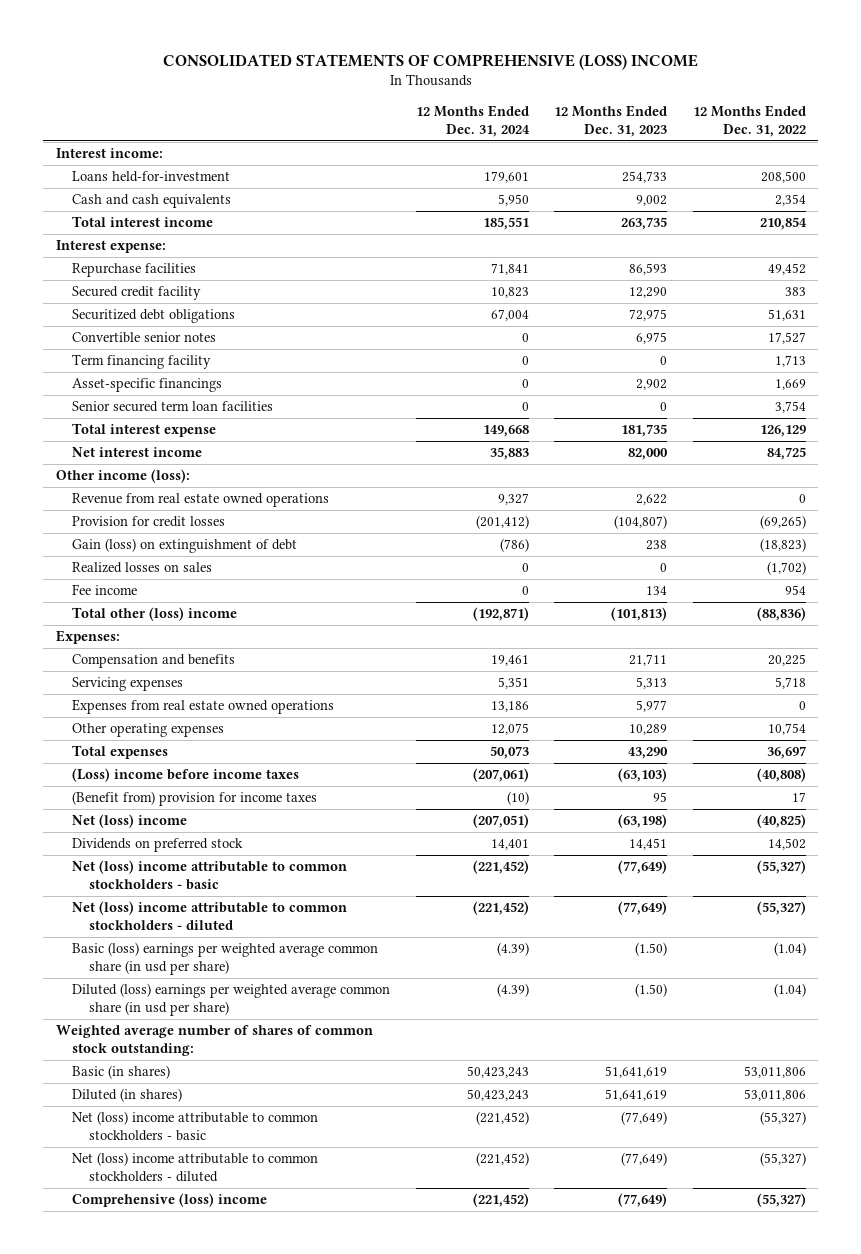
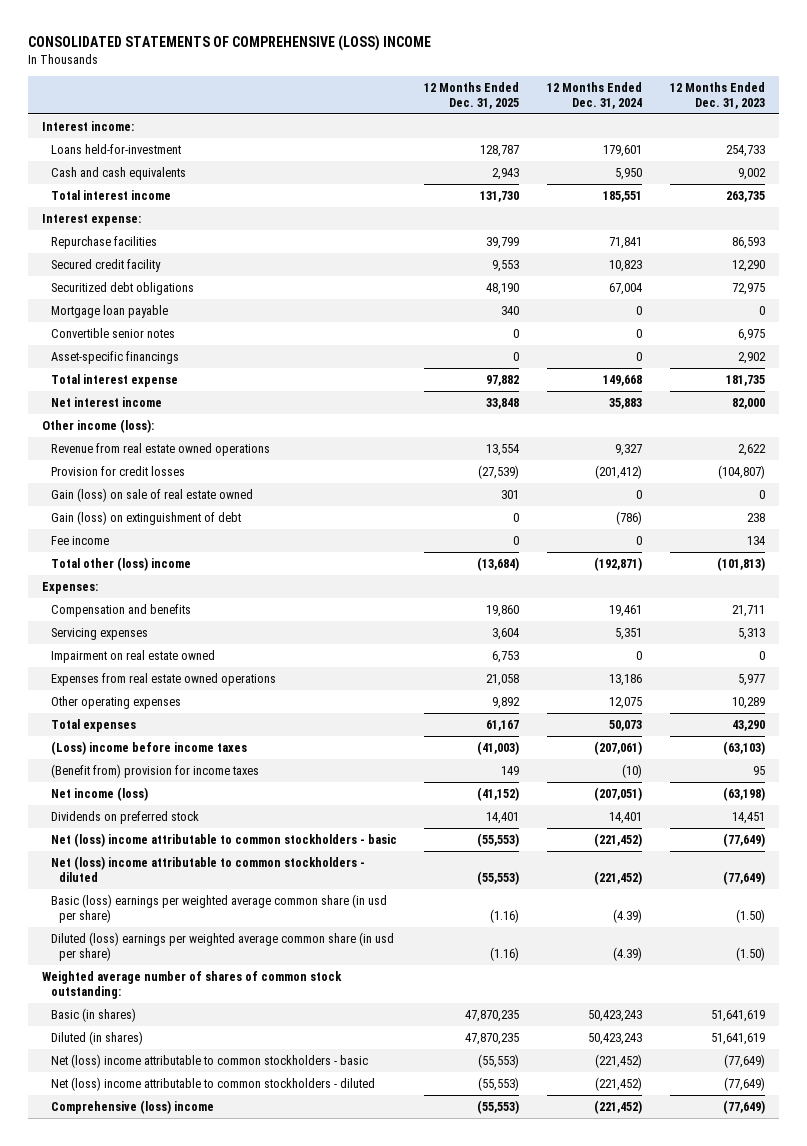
[692,104,806,137] 12 Months Ended Dec. 31, 2022 -> none
none -> [424,82,520,109] 12 Months Ended Dec. 31, 2025
none -> [50,304,168,318] Mortgage loan payable
[72,354,212,370] Term financing facility -> none
[72,401,274,413] Senior secured term loan facilities -> none
none -> [50,487,253,502] Gain (loss) on sale of real estate owned
[72,562,213,574] Realized losses on sales -> none
none -> [50,649,215,663] Impairment on real estate owned
[72,814,188,829] Net (loss) income -> [50,786,148,801] Net income (loss)

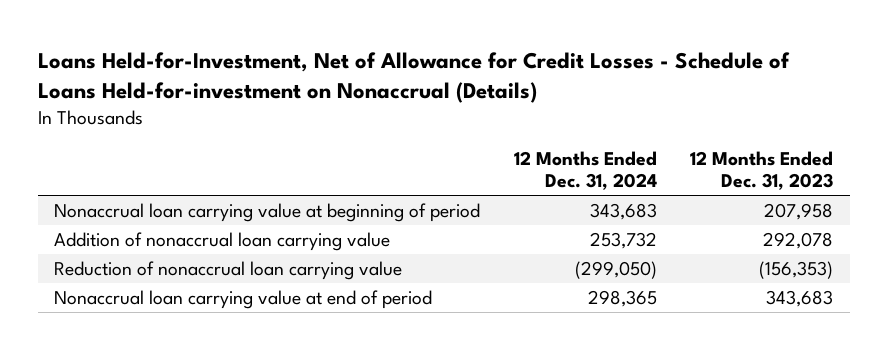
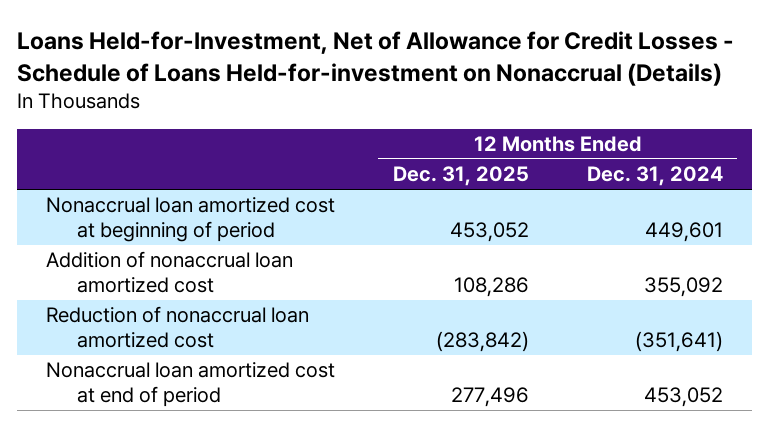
[690,150,834,191] 12 Months Ended Dec. 31, 2023 -> none
none -> [392,166,529,187] Dec. 31, 2025
[54,202,481,222] Nonaccrual loan carrying value at beginning of period -> [46,197,336,242] Nonaccrual loan amortized cost at beginning of period
[589,202,657,220] 343,683 -> [644,221,723,242] 449,601
[54,231,391,251] Addition of nonaccrual loan carrying value -> [46,251,294,293] Addition of nonaccrual loan amortized cost
[589,231,657,249] 253,732 -> [643,276,723,297] 355,092
[54,260,403,280] Reduction of nonaccrual loan carrying value -> [46,306,310,348] Reduction of nonaccrual loan amortized cost
[574,260,657,279] (299,050) -> [634,330,723,352] (351,641)
[54,289,433,309] Nonaccrual loan carrying value at end of period -> [46,362,336,407] Nonaccrual loan amortized cost at end of period
[587,289,657,307] 298,365 -> [643,386,723,407] 453,052

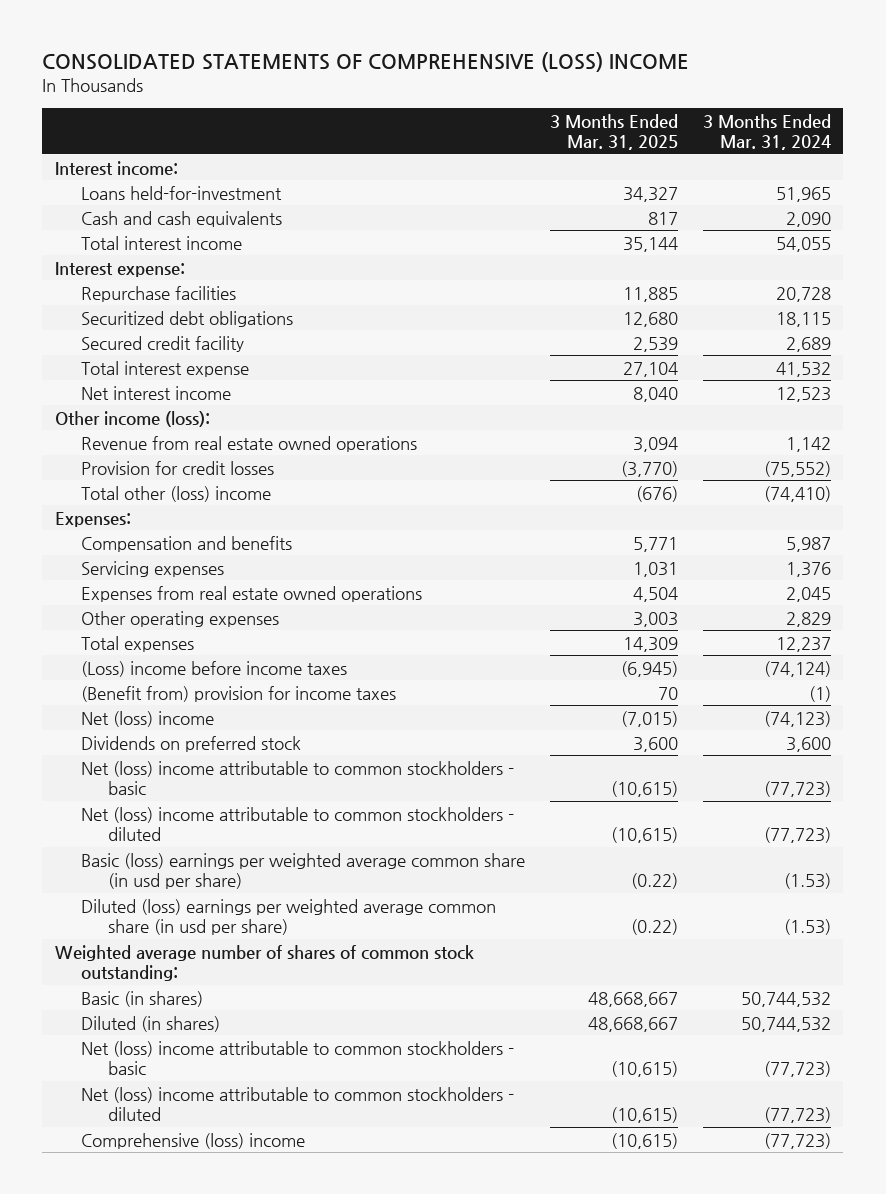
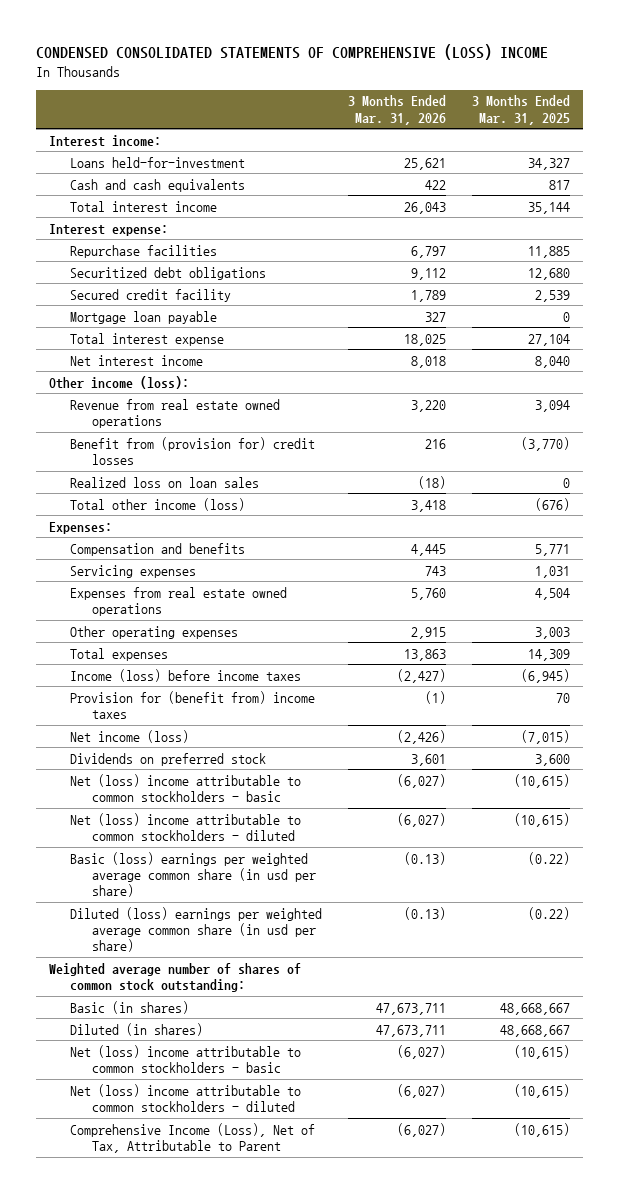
[42,52,690,73] CONSOLIDATED STATEMENTS OF COMPREHENSIVE (LOSS) INCOME -> [35,44,548,61] CONDENSED CONSOLIDATED STATEMENTS OF COMPREHENSIVE (LOSS) INCOME
[702,113,831,151] 3 Months Ended Mar. 31, 2024 -> none
none -> [348,95,447,125] 3 Months Ended Mar. 31, 2026
none -> [70,310,218,324] Mortgage loan payable
[81,460,275,475] Provision for credit losses -> [70,436,316,465] Benefit from (provision for) credit losses
none -> [70,476,260,488] Realized loss on loan sales
[81,485,272,502] Total other (loss) income -> [70,497,246,511] Total other income (loss)
[81,660,348,677] (Loss) income before income taxes -> [70,668,302,682] Income (loss) before income taxes
[81,685,397,702] (Benefit from) provision for income taxes -> [70,690,316,719] Provision for (benefit from) income taxes
[81,710,215,727] Net (loss) income -> [70,729,190,743] Net income (loss)
[81,1132,306,1149] Comprehensive (loss) income -> [70,1122,316,1153] Comprehensive Income (Loss), Net of Tax, Attributable to Parent

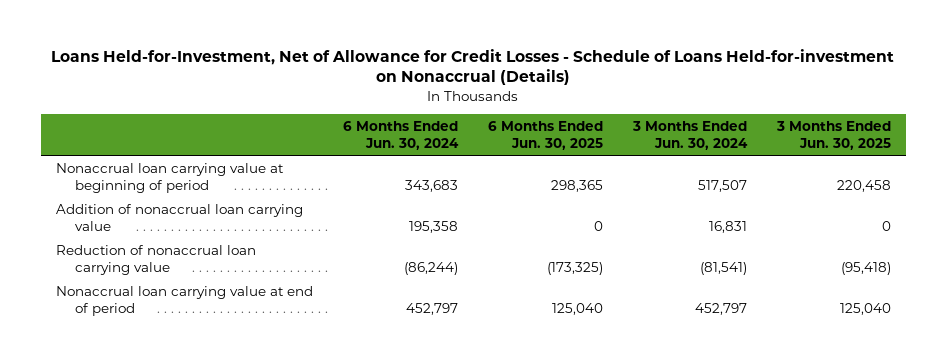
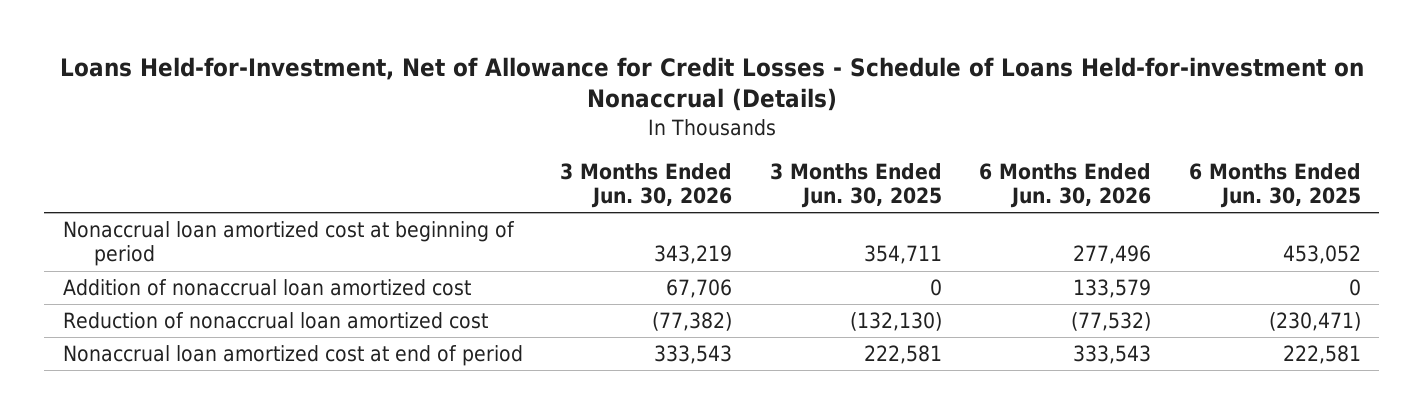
[342,121,459,150] 6 Months Ended Jun. 30, 2024 -> none
[631,121,748,150] 3 Months Ended Jun. 30, 2024 -> none
none -> [560,162,733,209] 3 Months Ended Jun. 30, 2026
none -> [979,162,1152,209] 6 Months Ended Jun. 30, 2026
[55,163,284,193] Nonaccrual loan carrying value at beginning of period -> [62,221,515,267] Nonaccrual loan amortized cost at beginning of period
[550,179,603,192] 298,365 -> [1282,245,1361,265] 453,052
[836,179,891,192] 220,458 -> [863,245,942,265] 354,711
[55,204,303,231] Addition of nonaccrual loan carrying value -> [62,279,471,297] Addition of nonaccrual loan amortized cost
[55,245,256,275] Reduction of nonaccrual loan carrying value -> [62,312,488,330] Reduction of nonaccrual loan amortized cost
[546,261,603,275] (173,325) -> [1268,312,1361,332] (230,471)
[840,261,891,275] (95,418) -> [849,312,942,332] (132,130)
[55,286,313,316] Nonaccrual loan carrying value at end of period -> [62,345,523,367] Nonaccrual loan amortized cost at end of period
[551,302,603,315] 125,040 -> [1282,345,1361,365] 222,581
[839,302,891,315] 125,040 -> [863,345,942,365] 222,581

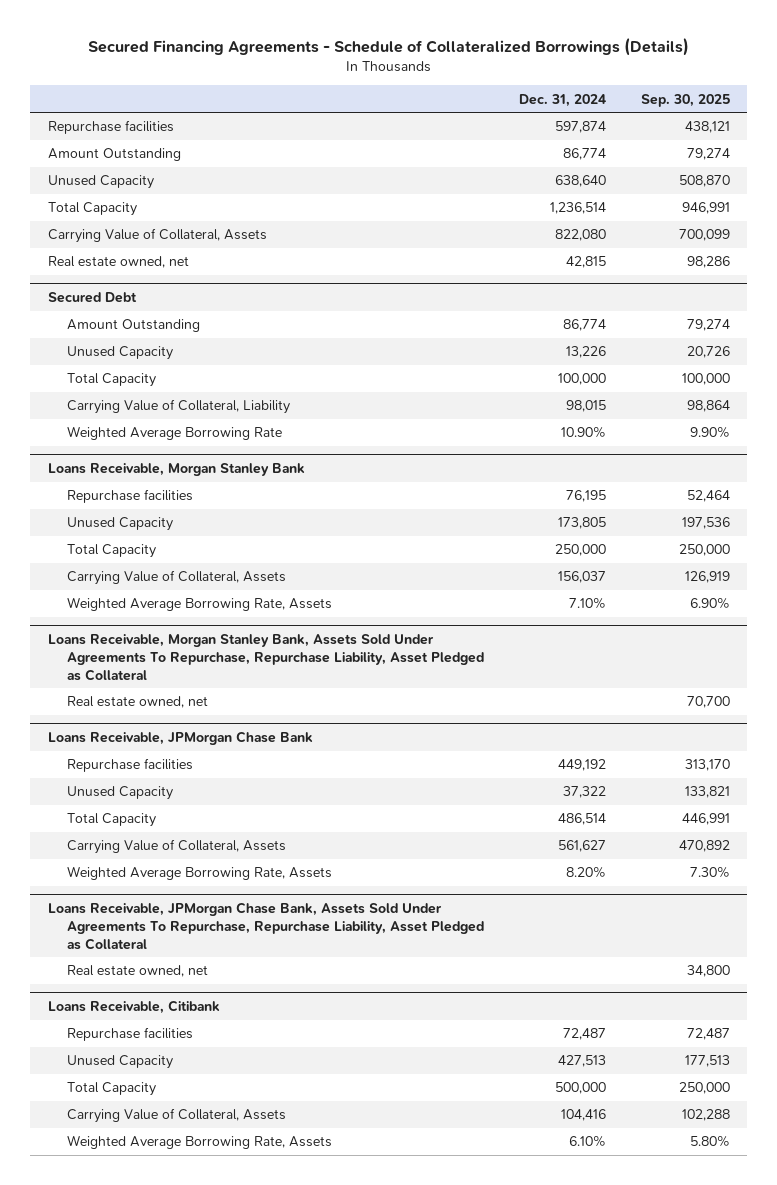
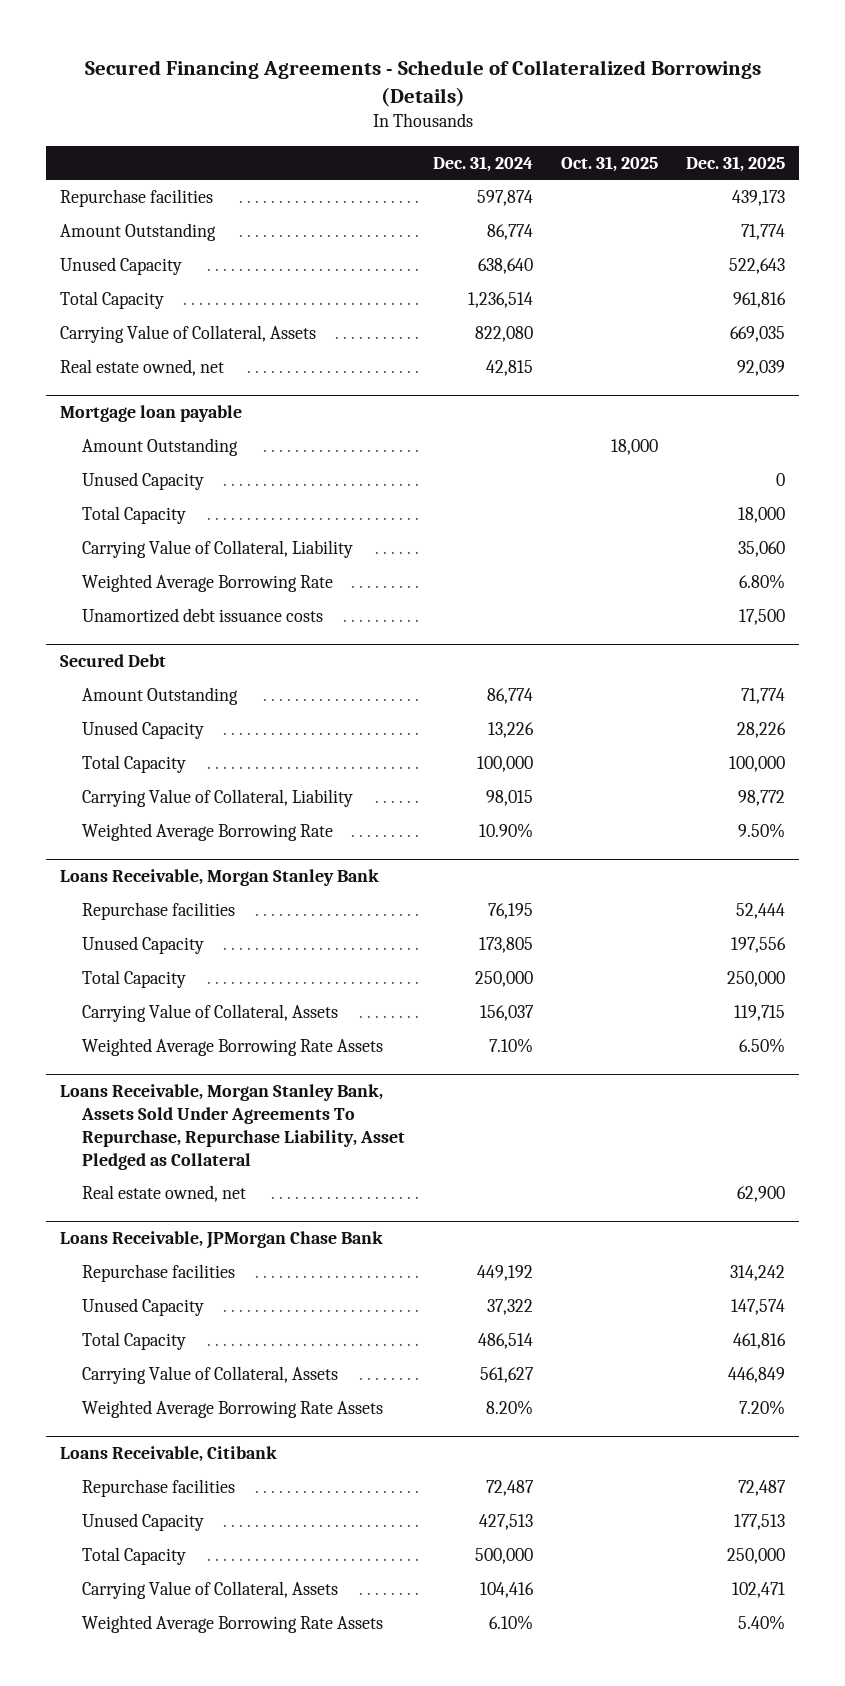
[640,93,730,107] Sep. 30, 2025 -> none
none -> [560,155,658,172] Oct. 31, 2025
none -> [686,155,786,172] Dec. 31, 2025
none -> [60,405,243,423] Mortgage loan payable
none -> [81,438,238,457] Amount Outstanding
none -> [81,472,204,491] Unused Capacity
none -> [81,506,186,525] Total Capacity
none -> [81,540,353,559] Carrying Value of Collateral, Liability
none -> [81,574,333,593] Weighted Average Borrowing Rate
none -> [81,608,323,624] Unamortized debt issuance costs
[67,597,333,612] Weighted Average Borrowing Rate, Assets -> [81,1038,383,1057] Weighted Average Borrowing Rate Assets
[47,902,485,950] Loans Receivable, JPMorgan Chase Bank, Assets Sold Under Agreements To Repurchase, Repurchase Liability, Asset Pledged as Collateral -> none
[67,965,209,978] Real estate owned, net -> none
[67,866,333,881] Weighted Average Borrowing Rate, Assets -> [81,1400,383,1419] Weighted Average Borrowing Rate Assets
[67,1135,333,1150] Weighted Average Borrowing Rate, Assets -> [81,1615,383,1634] Weighted Average Borrowing Rate Assets

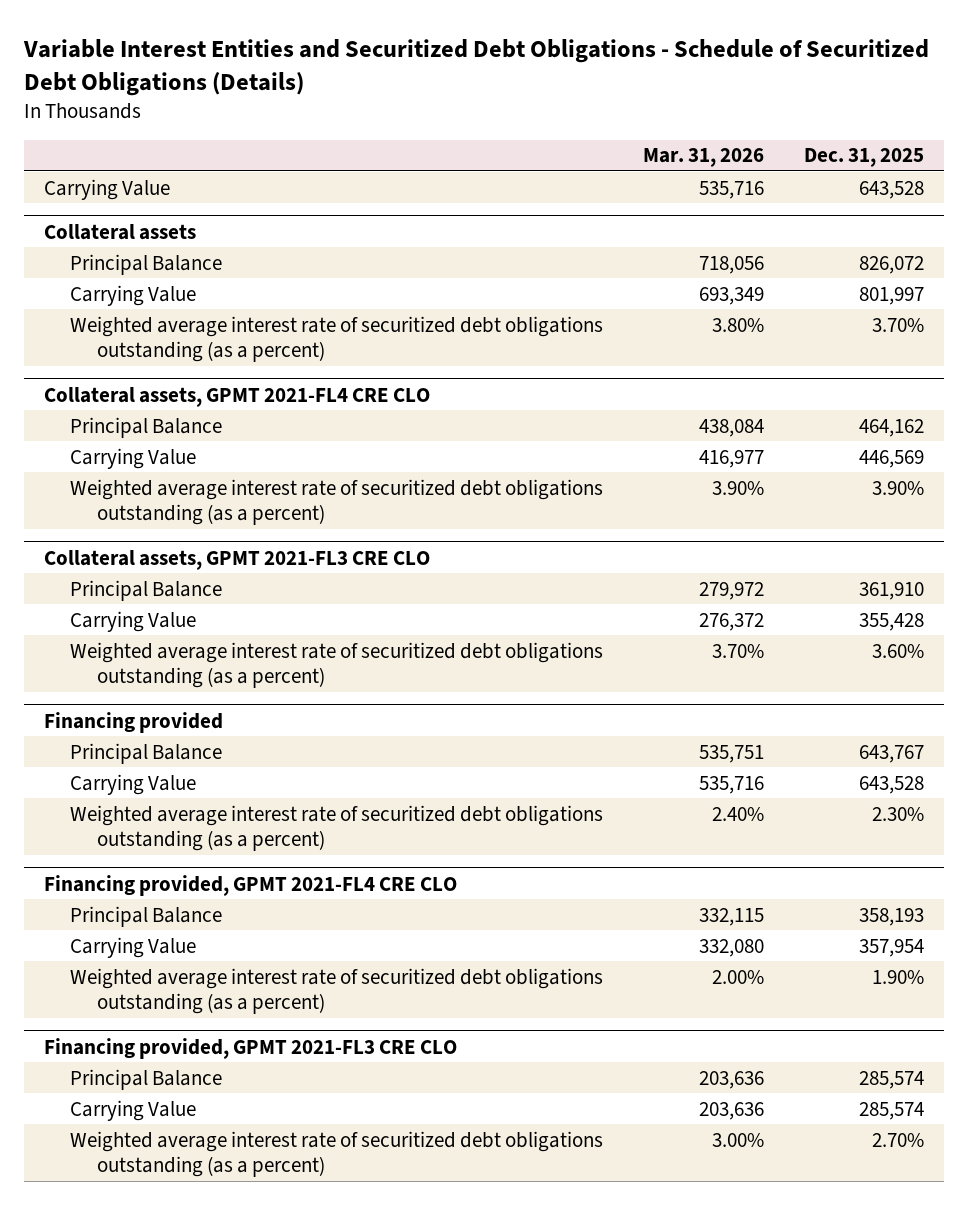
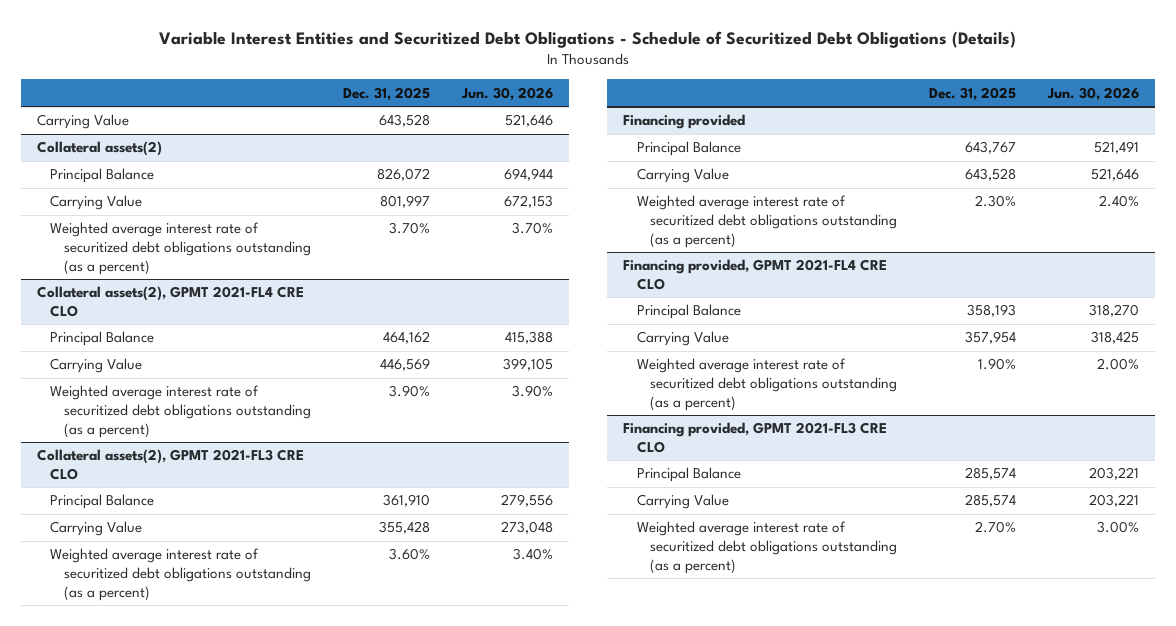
[643,148,765,168] Mar. 31, 2026 -> none
none -> [461,86,554,101] Jun. 30, 2026
[43,223,196,240] Collateral assets -> [36,141,162,157] Collateral assets(2)
[43,386,430,407] Collateral assets, GPMT 2021-FL4 CRE CLO -> [36,286,304,318] Collateral assets(2), GPMT 2021-FL4 CRE CLO
[43,549,430,570] Collateral assets, GPMT 2021-FL3 CRE CLO -> [36,449,304,481] Collateral assets(2), GPMT 2021-FL3 CRE CLO

